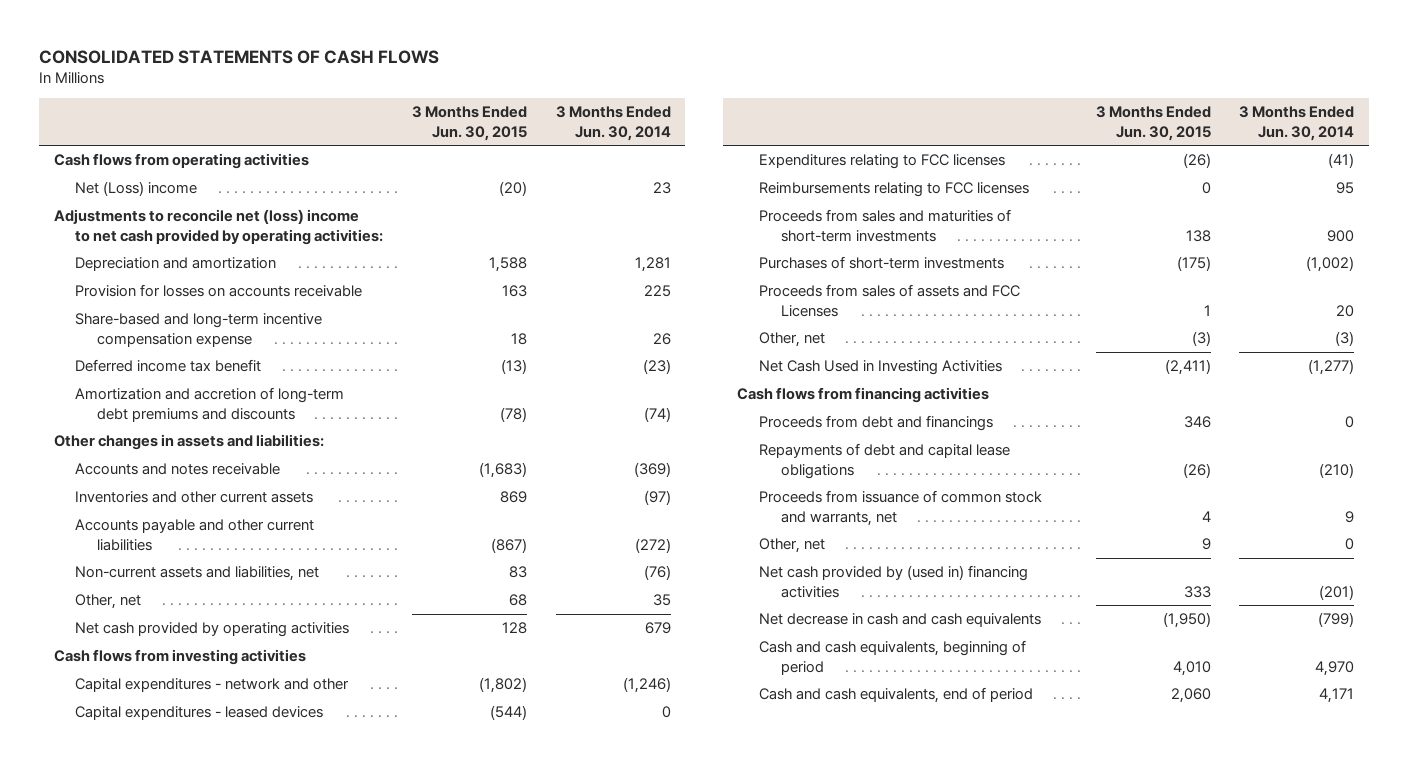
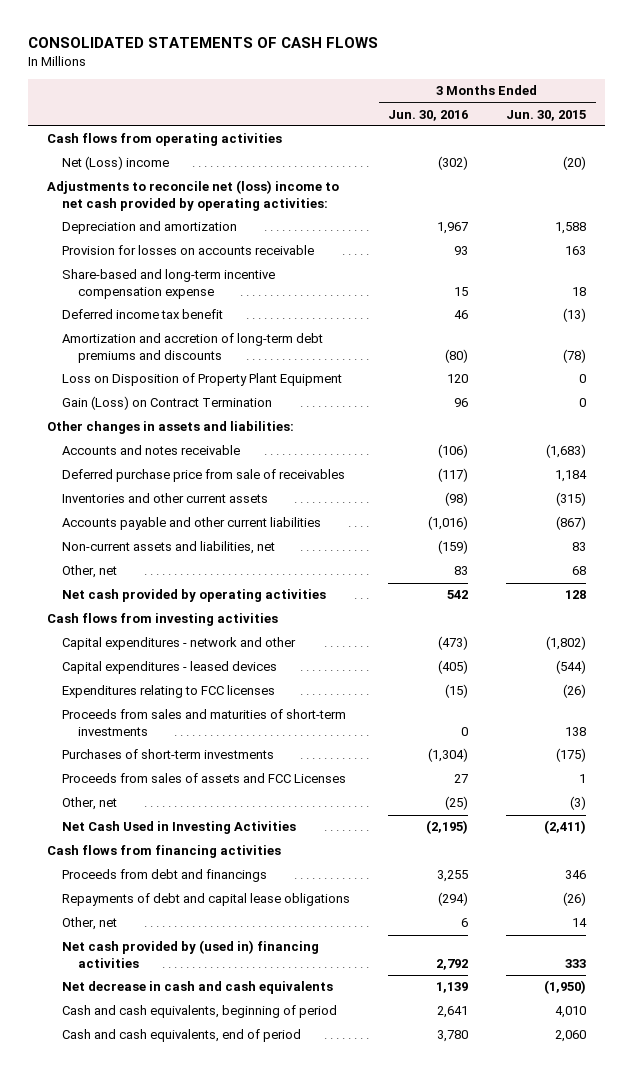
[555,106,671,141] 3 Months Ended Jun. 30, 2014 -> none
none -> [388,109,469,121] Jun. 30, 2016
none -> [62,373,343,387] Loss on Disposition of Property Plant Equipment
none -> [62,396,273,411] Gain (Loss) on Contract Termination
none -> [62,469,346,483] Deferred purchase price from sale of receivables
[499,491,527,504] 869 -> [556,492,587,507] (315)
[758,182,1029,198] Reimbursements relating to FCC licenses -> none
[758,490,1042,526] Proceeds from issuance of common stock and warrants, net -> none
[1201,538,1211,551] 9 -> [572,918,588,928] 14

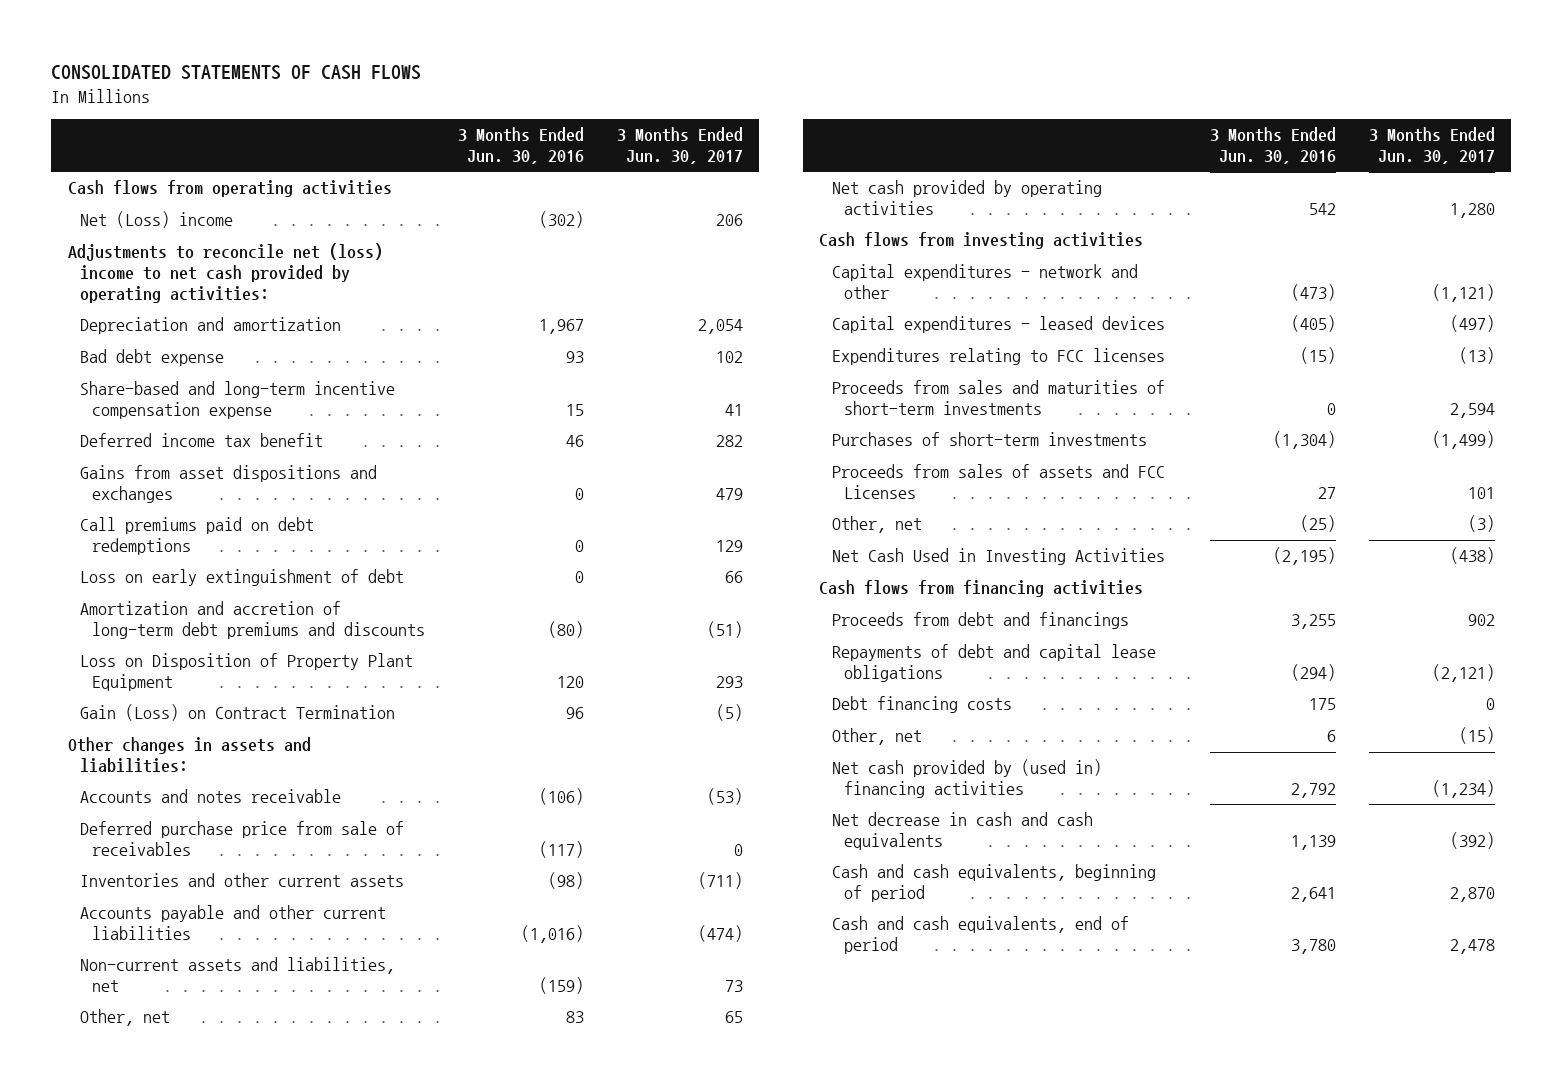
[506,109,587,121] Jun. 30, 2015 -> none
none -> [616,127,743,165] 3 Months Ended Jun. 30, 2017
[62,245,315,256] Provision for losses on accounts receivable -> [79,349,224,367] Bad debt expense
none -> [79,465,377,504] Gains from asset dispositions and exchanges
none -> [79,517,314,556] Call premiums paid on debt redemptions
none -> [79,569,404,587] Loss on early extinguishment of debt
none -> [831,696,1012,714] Debt financing costs

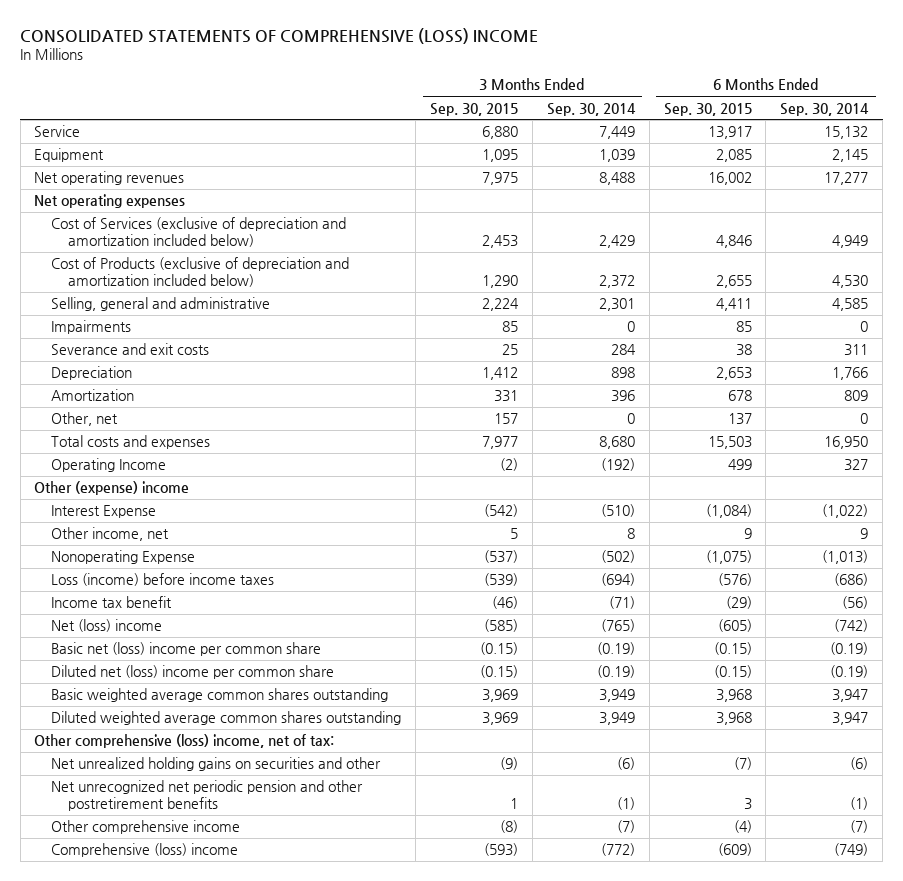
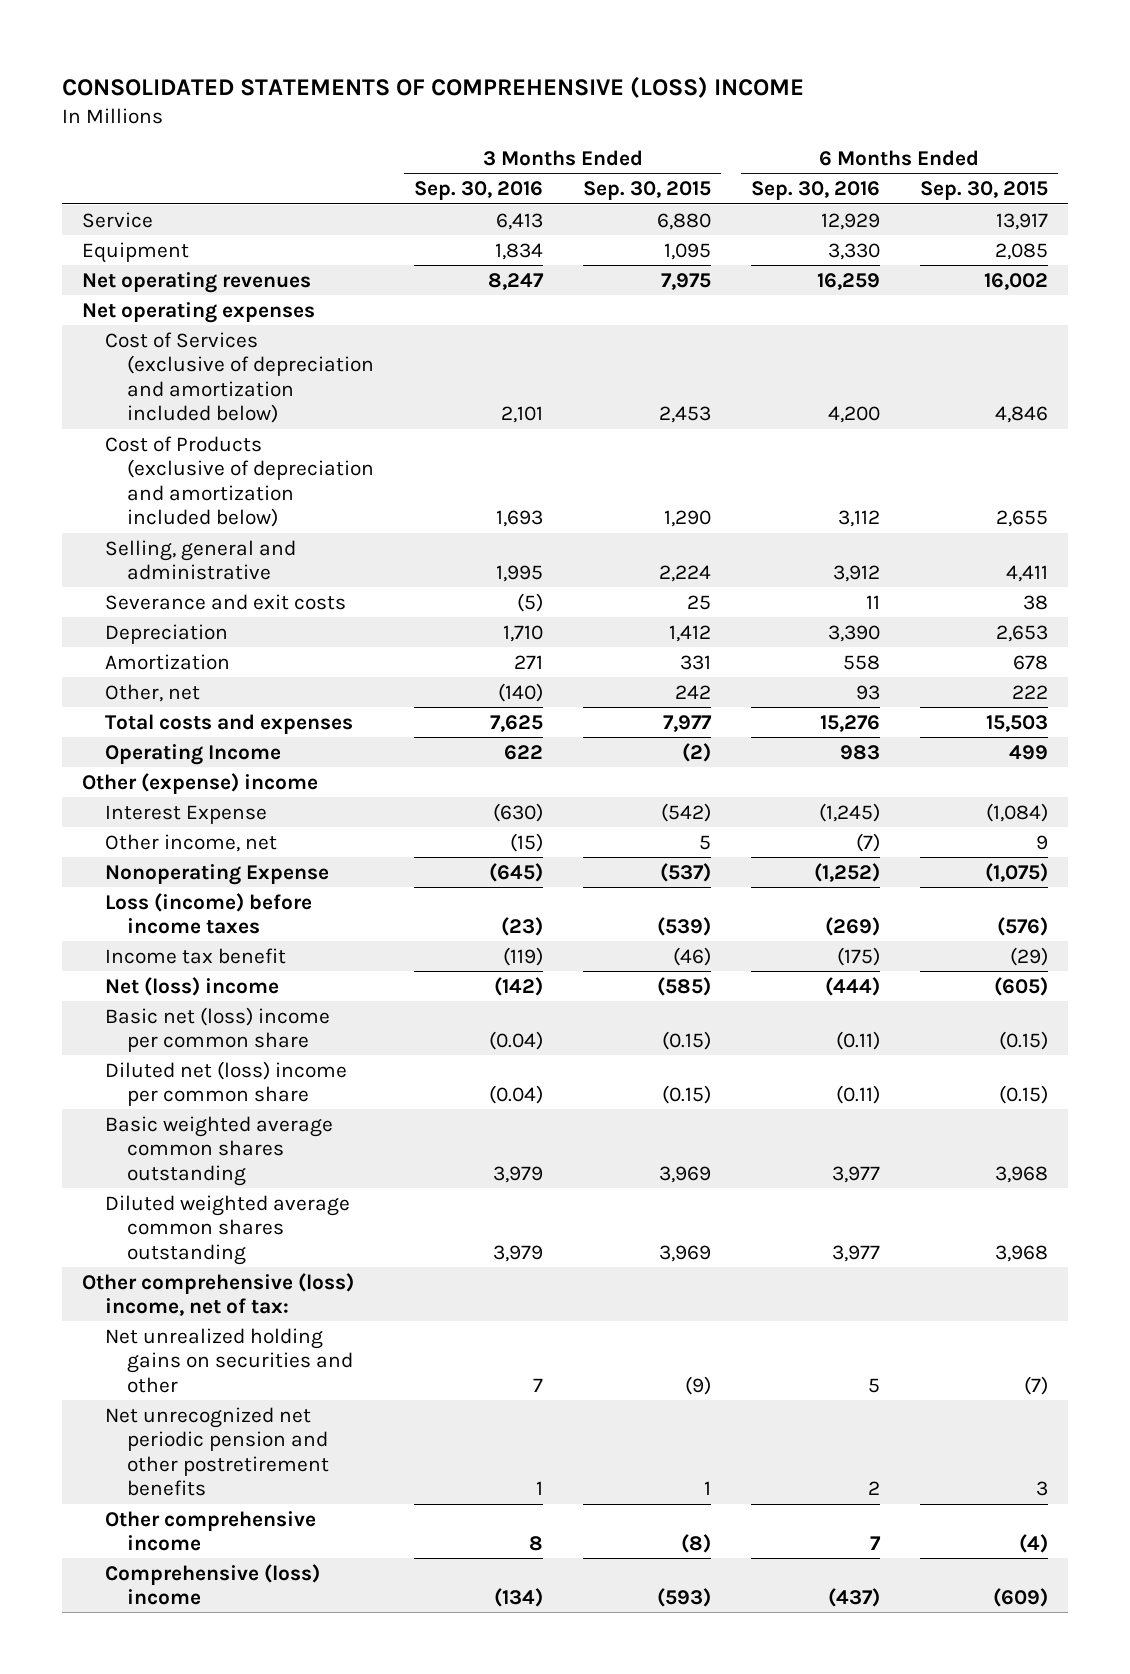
[546,102,636,116] Sep. 30, 2014 -> none
[780,102,870,116] Sep. 30, 2014 -> none
none -> [414,181,544,201] Sep. 30, 2016
none -> [750,181,880,201] Sep. 30, 2016
[51,320,132,335] Impairments -> none
[493,413,518,425] 157 -> [675,684,712,699] 242
[727,413,752,426] 137 -> [1011,684,1048,699] 222

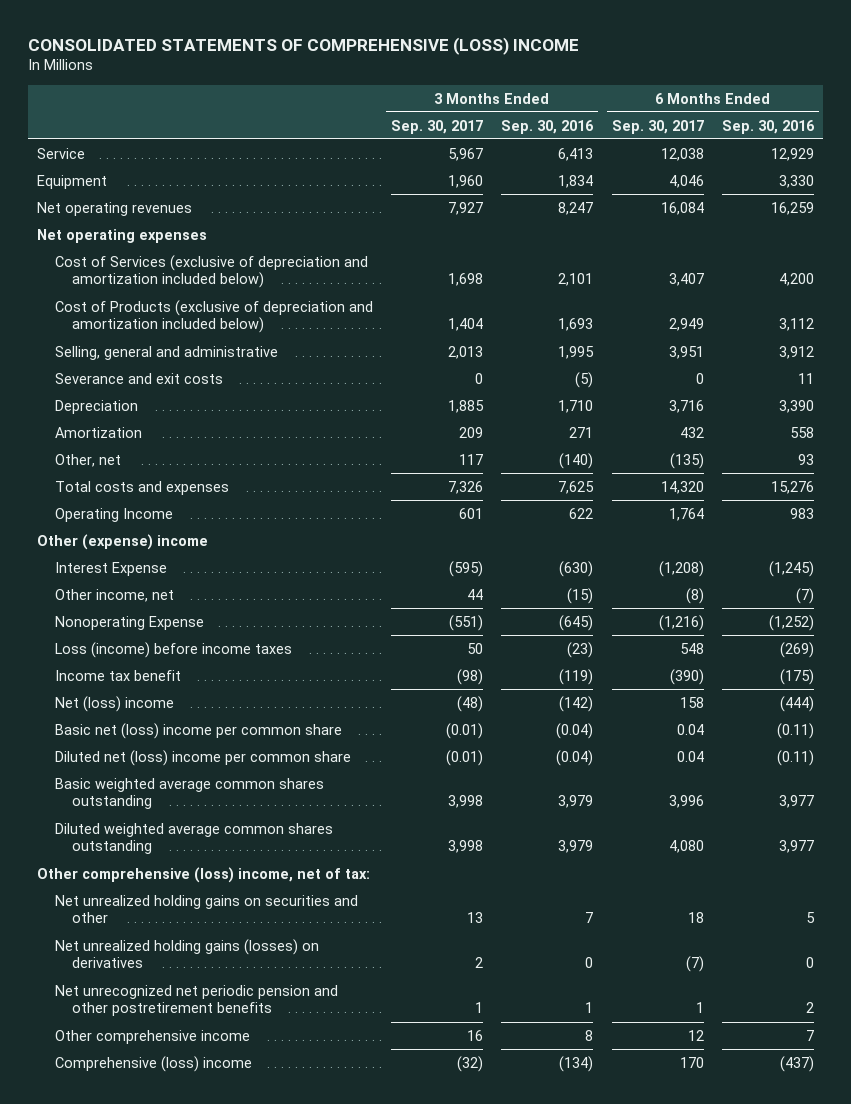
[583,181,712,201] Sep. 30, 2015 -> none
[919,181,1048,201] Sep. 30, 2015 -> none
none -> [390,119,483,134] Sep. 30, 2017
none -> [611,119,704,134] Sep. 30, 2017
none -> [54,938,319,969] Net unrealized holding gains (losses) on derivatives

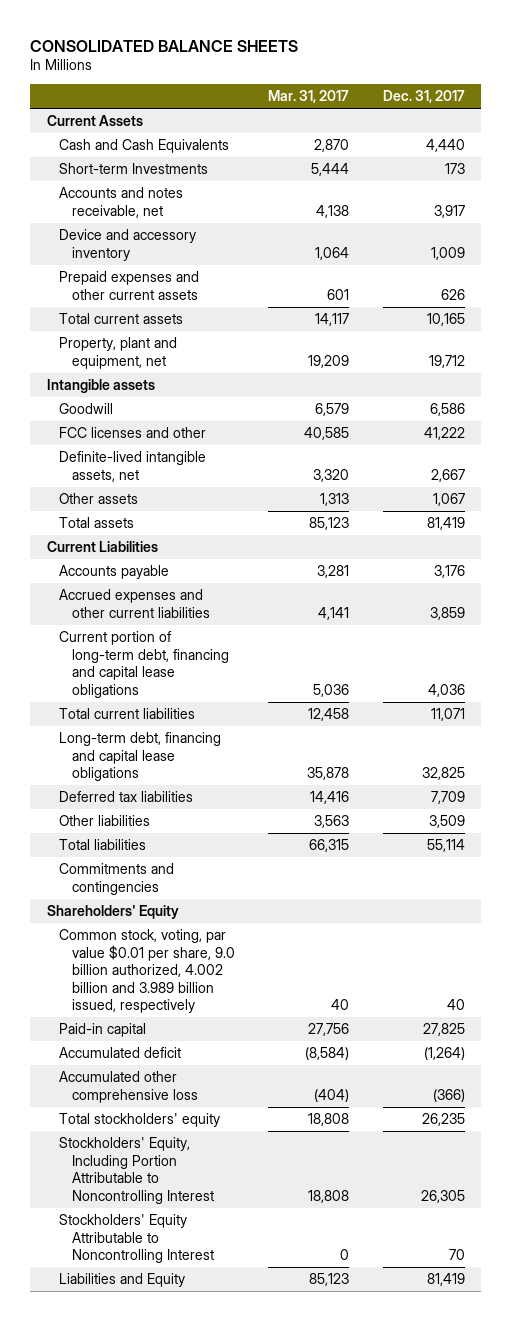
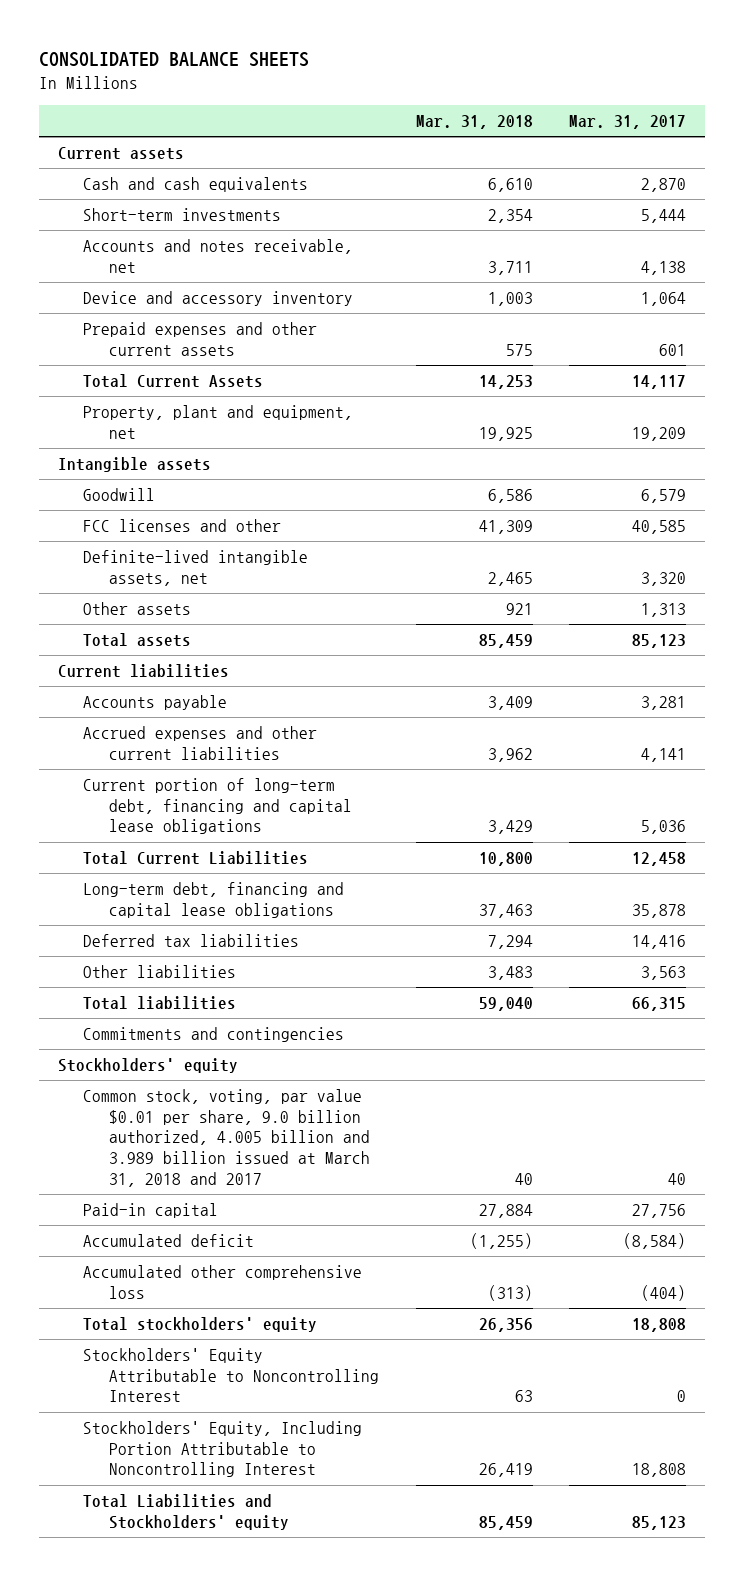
[382,90,465,104] Dec. 31, 2017 -> none
none -> [415,115,533,130] Mar. 31, 2018
[46,115,143,127] Current Assets -> [57,147,184,161] Current assets
[59,139,230,154] Cash and Cash Equivalents -> [83,177,309,193] Cash and cash equivalents
[59,163,209,175] Short-term Investments -> [83,208,282,222] Short-term investments
[59,313,184,325] Total current assets -> [83,374,264,389] Total Current Assets
[46,541,158,553] Current Liabilities -> [57,664,229,679] Current liabilities
[59,708,196,720] Total current liabilities -> [83,851,309,866] Total Current Liabilities
[46,905,179,920] Shareholders' Equity -> [57,1058,238,1074] Stockholders' equity
[59,929,236,1014] Common stock, voting, par value $0.01 per share, 9.0 billion authorized, 4.002 billion and 3.989 billion issued, respectively -> [83,1089,370,1187] Common stock, voting, par value $0.01 per share, 9.0 billion authorized, 4.005 billion and 3.989 billion issued at March 31, 2018 and 2017
[59,1137,215,1204] Stockholders' Equity, Including Portion Attributable to Noncontrolling Interest -> [83,1421,363,1478] Stockholders' Equity, Including Portion Attributable to Noncontrolling Interest
[59,1273,186,1288] Liabilities and Equity -> [83,1494,289,1530] Total Liabilities and Stockholders' equity

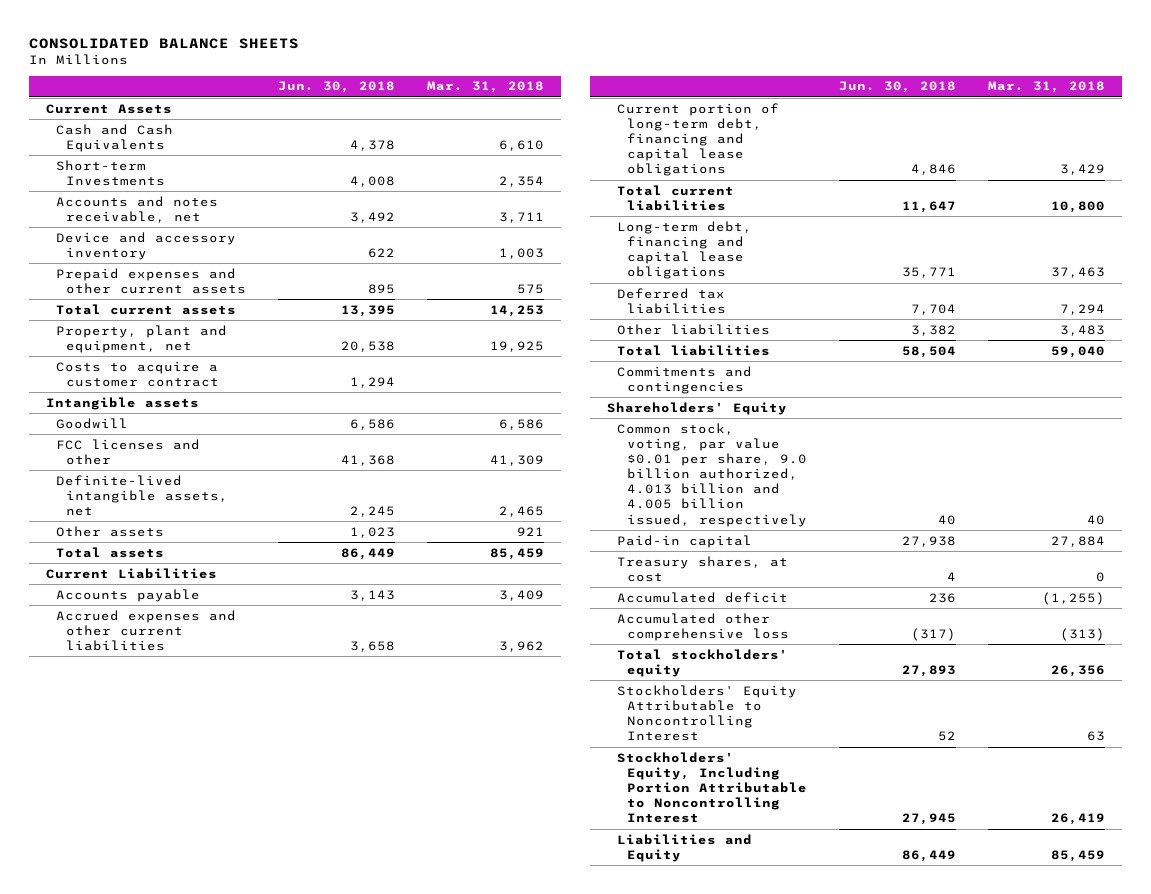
[569,115,687,130] Mar. 31, 2017 -> none
none -> [278,81,396,94] Jun. 30, 2018
[57,147,184,161] Current assets -> [45,103,172,114] Current Assets
[83,177,309,193] Cash and cash equivalents -> [55,123,173,152] Cash and Cash Equivalents
[83,208,282,222] Short-term investments -> [55,159,165,186] Short-term Investments
[83,374,264,389] Total Current Assets -> [55,303,236,315] Total current assets
none -> [55,360,219,387] Costs to acquire a customer contract
[57,664,229,679] Current liabilities -> [45,567,217,579] Current Liabilities
[83,851,309,866] Total Current Liabilities -> [616,184,734,211] Total current liabilities
[57,1058,238,1074] Stockholders' equity -> [606,401,787,415] Shareholders' Equity
[83,1089,370,1187] Common stock, voting, par value $0.01 per share, 9.0 billion authorized, 4.005 billion and 3.989 billion issued at March 31, 2018 and 2017 -> [616,422,807,527] Common stock, voting, par value $0.01 per share, 9.0 billion authorized, 4.013 billion and 4.005 billion issued, respectively
none -> [616,555,788,582] Treasury shares, at cost
[83,1494,289,1530] Total Liabilities and Stockholders' equity -> [616,833,752,862] Liabilities and Equity

